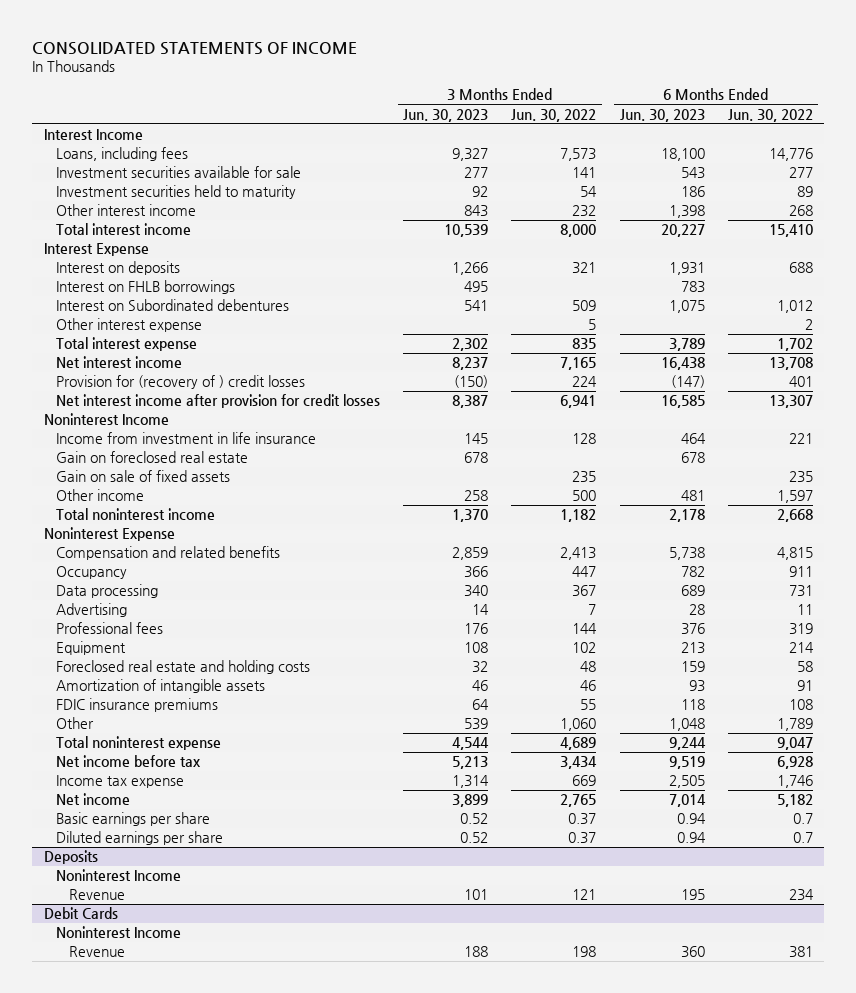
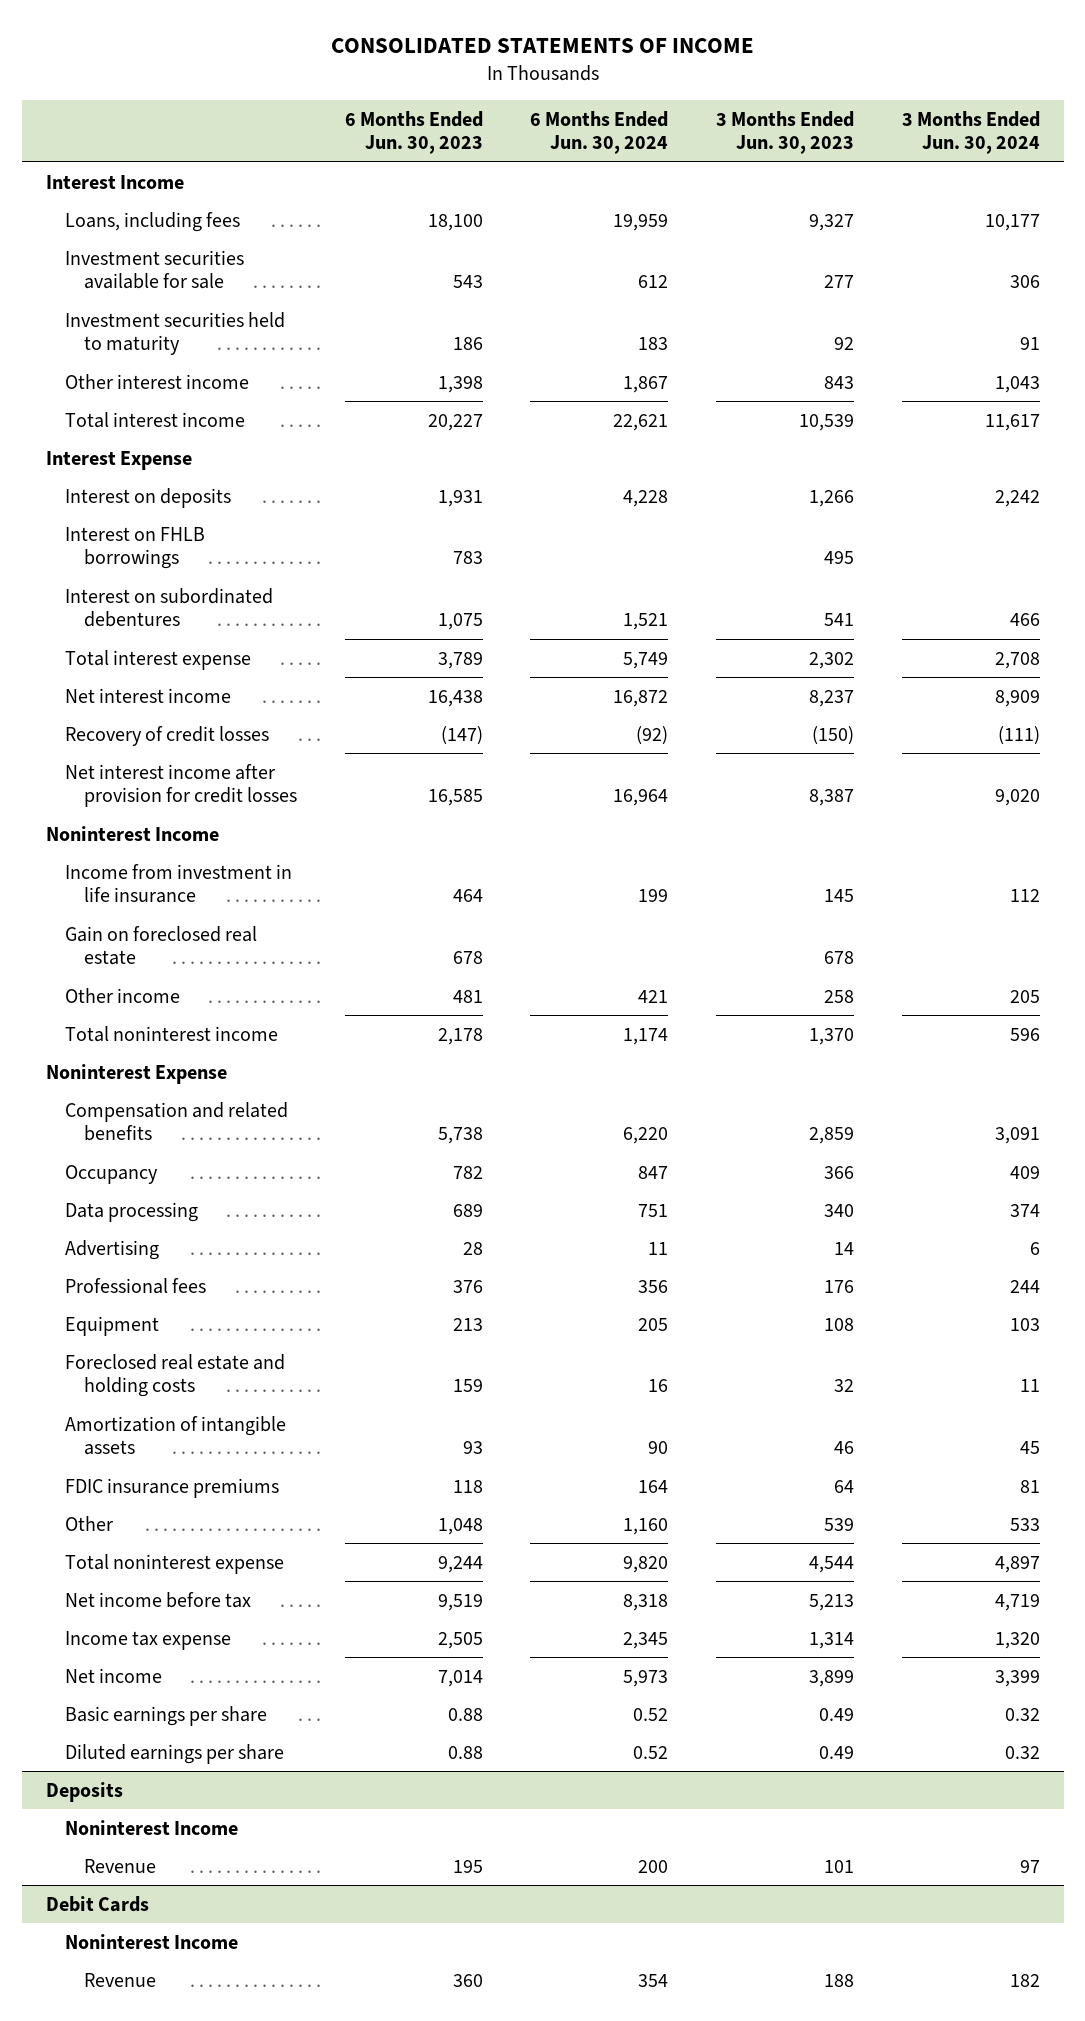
[511,108,597,122] Jun. 30, 2022 -> none
[727,108,813,122] Jun. 30, 2022 -> none
none -> [530,110,669,155] 6 Months Ended Jun. 30, 2024
none -> [901,110,1040,155] 3 Months Ended Jun. 30, 2024
[56,318,203,333] Other interest expense -> none
[56,299,290,312] Interest on Subordinated debentures -> [64,587,273,628] Interest on subordinated debentures
[56,375,306,390] Provision for (recovery of ) credit losses -> [64,725,269,746] Recovery of credit losses
[56,470,231,483] Gain on sale of fixed assets -> none
[460,813,489,825] 0.52 -> [818,1707,854,1721] 0.49
[676,813,706,825] 0.94 -> [447,1707,483,1721] 0.88
[460,832,489,844] 0.52 -> [818,1745,854,1759] 0.49
[676,832,706,844] 0.94 -> [447,1745,483,1759] 0.88

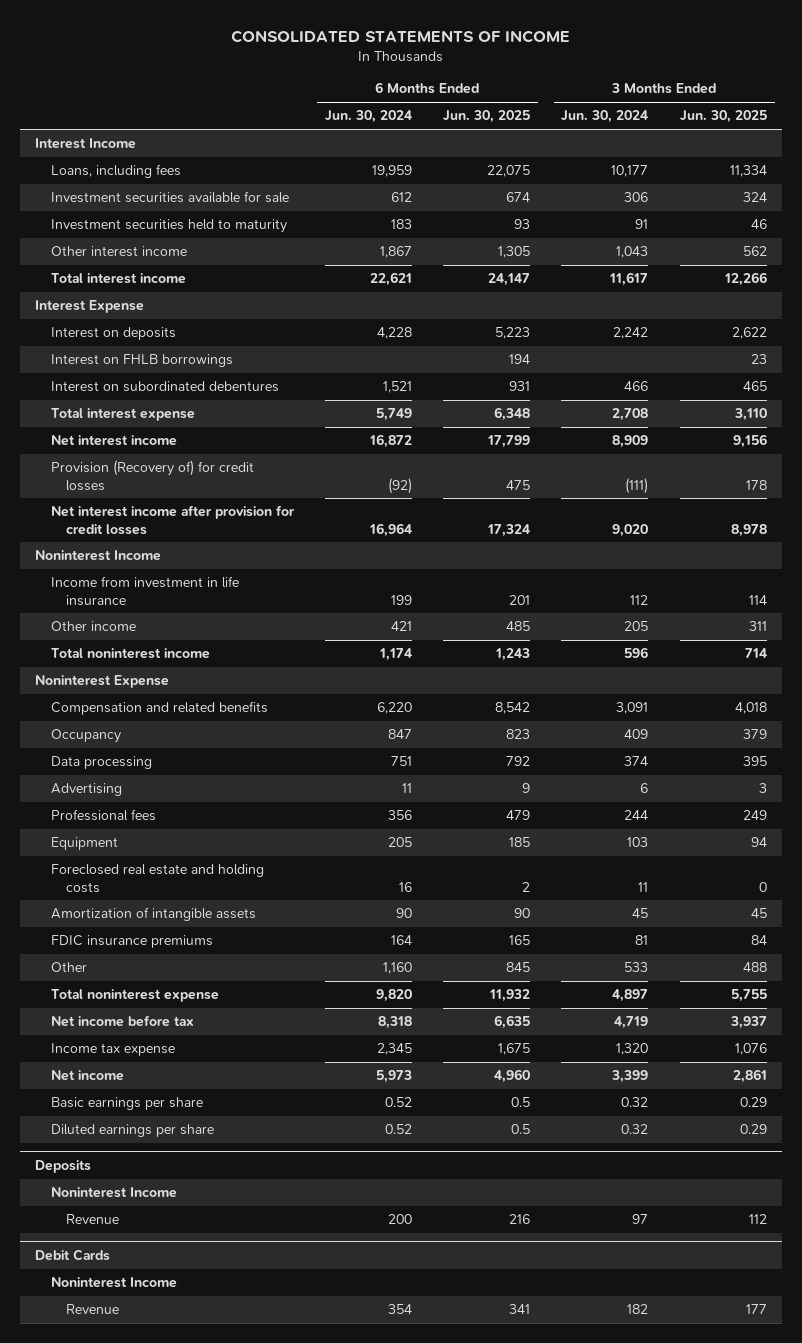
[344,110,483,155] 6 Months Ended Jun. 30, 2023 -> none
[715,110,854,155] 3 Months Ended Jun. 30, 2023 -> none
none -> [443,110,531,124] Jun. 30, 2025
none -> [679,110,767,124] Jun. 30, 2025
[64,725,269,746] Recovery of credit losses -> [50,460,254,491] Provision (Recovery of) for credit losses
[64,925,257,966] Gain on foreclosed real estate -> none

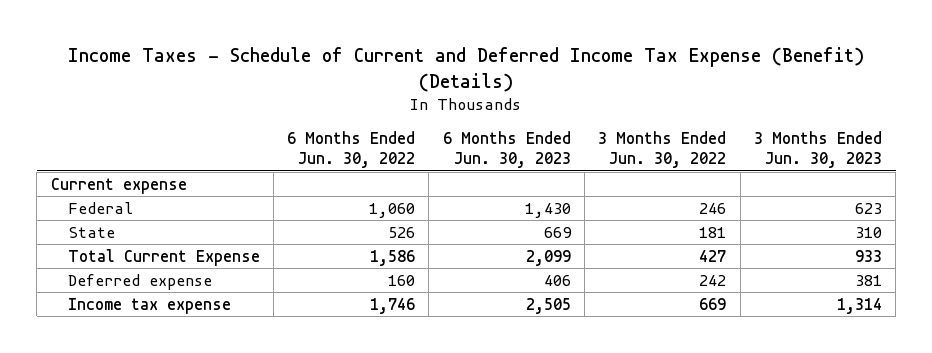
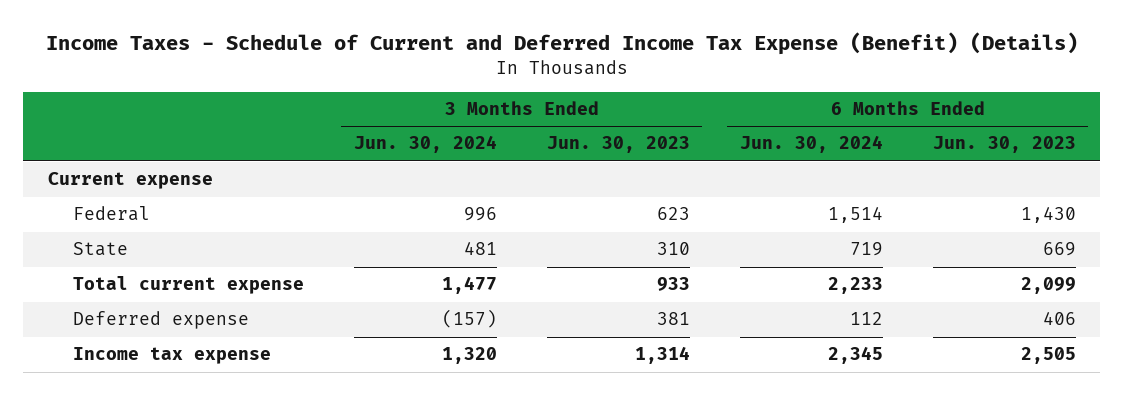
[287,131,416,169] 6 Months Ended Jun. 30, 2022 -> none
[598,131,727,169] 3 Months Ended Jun. 30, 2022 -> none
none -> [353,135,497,154] Jun. 30, 2024
none -> [739,135,883,154] Jun. 30, 2024
[67,248,260,266] Total Current Expense -> [73,276,305,295] Total current expense

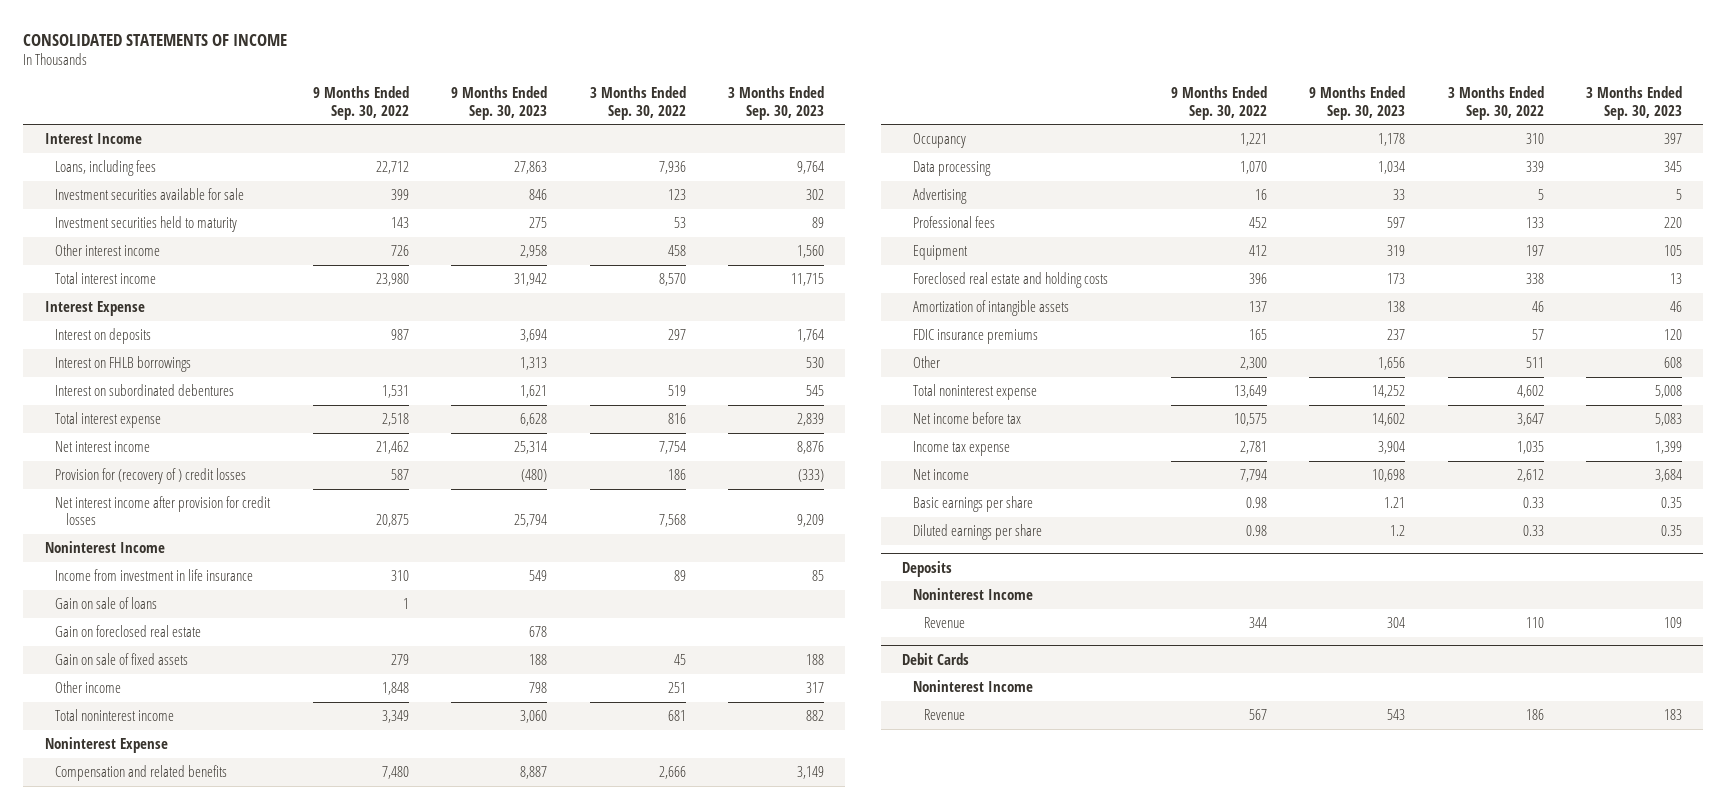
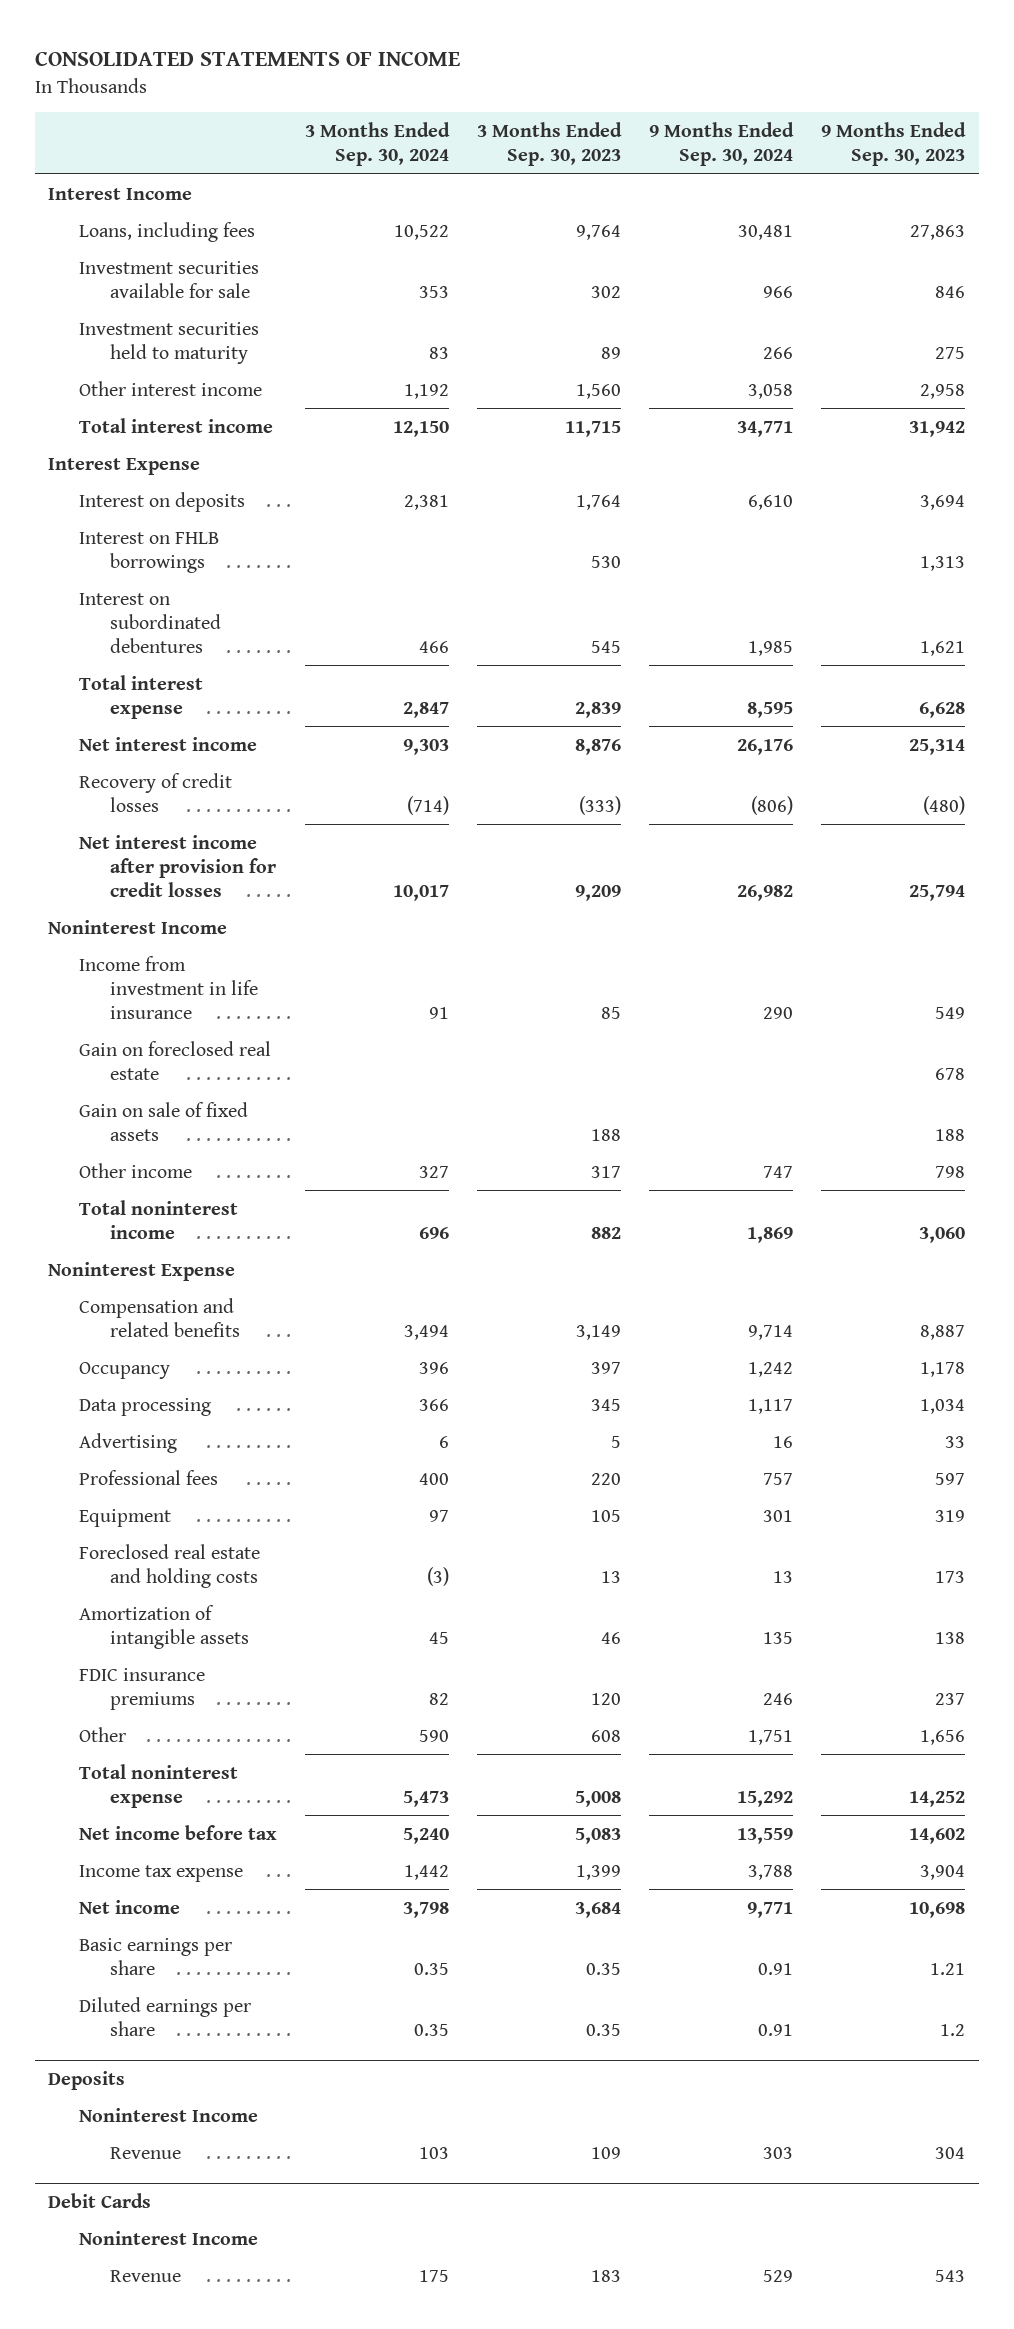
[312,86,409,120] 9 Months Ended Sep. 30, 2022 -> none
[589,86,686,120] 3 Months Ended Sep. 30, 2022 -> none
none -> [305,122,451,167] 3 Months Ended Sep. 30, 2024
none -> [649,122,795,167] 9 Months Ended Sep. 30, 2024
[55,467,247,484] Provision for (recovery of ) credit losses -> [79,772,233,812] Recovery of credit losses
[55,596,158,609] Gain on sale of loans -> none

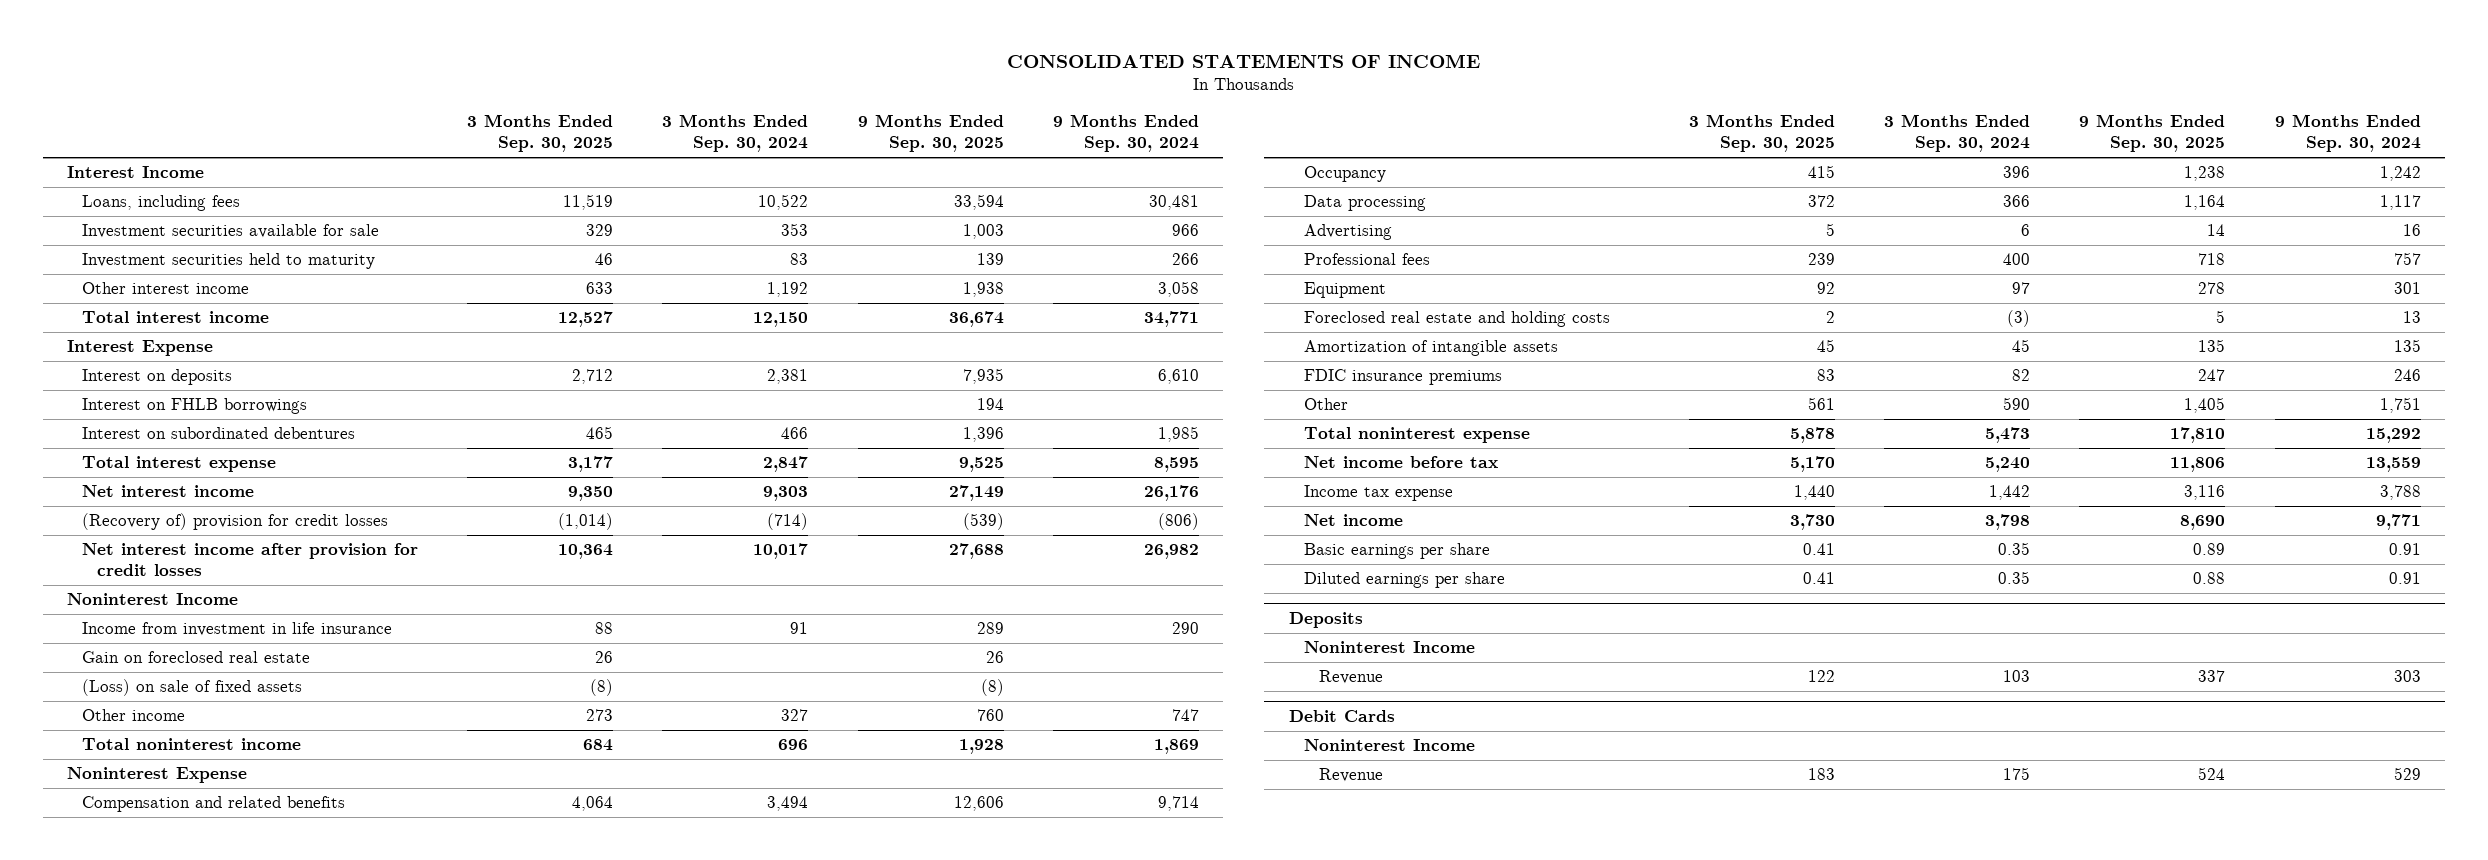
[477,122,623,167] 3 Months Ended Sep. 30, 2023 -> none
[821,122,967,167] 9 Months Ended Sep. 30, 2023 -> none
none -> [467,114,614,153] 3 Months Ended Sep. 30, 2025
none -> [857,114,1004,153] 9 Months Ended Sep. 30, 2025
[79,772,233,812] Recovery of credit losses -> [82,513,389,531] (Recovery of) provision for credit losses
[79,1101,249,1141] Gain on sale of fixed assets -> [82,679,303,697] (Loss) on sale of fixed assets

